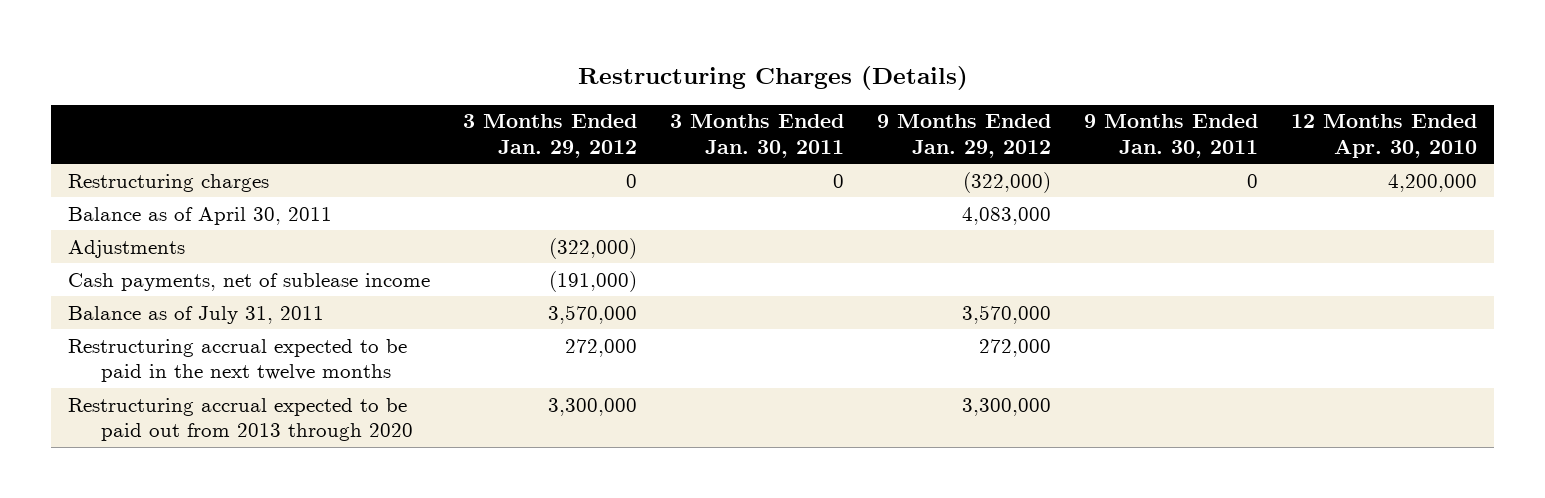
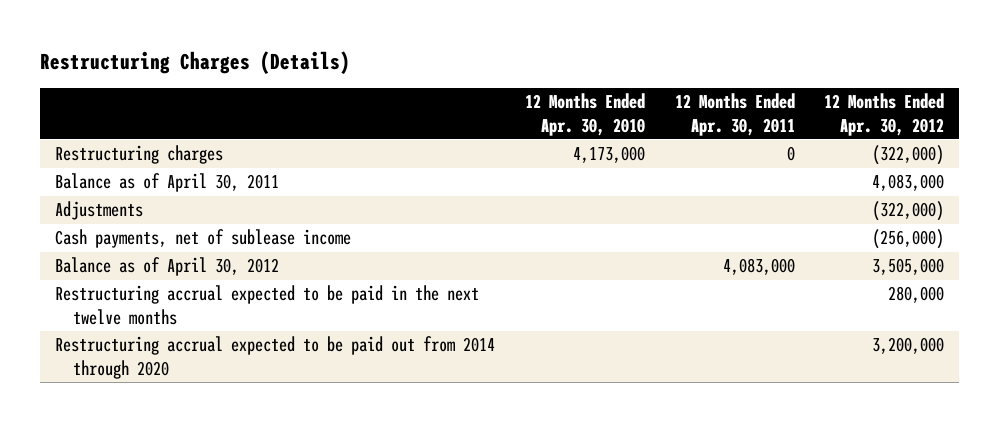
[462,114,637,158] 3 Months Ended Jan. 29, 2012 -> none
[670,114,845,158] 3 Months Ended Jan. 30, 2011 -> none
[877,114,1052,158] 9 Months Ended Jan. 29, 2012 -> none
[1084,114,1259,158] 9 Months Ended Jan. 30, 2011 -> none
none -> [674,93,795,136] 12 Months Ended Apr. 30, 2011
none -> [824,93,945,136] 12 Months Ended Apr. 30, 2012
[1388,173,1478,192] 4,200,000 -> [572,146,645,164] 4,173,000
[67,305,324,324] Balance as of July 31, 2011 -> [55,257,280,277] Balance as of April 30, 2012
[67,397,413,442] Restructuring accrual expected to be paid out from 2013 through 2020 -> [55,336,496,379] Restructuring accrual expected to be paid out from 2014 through 2020

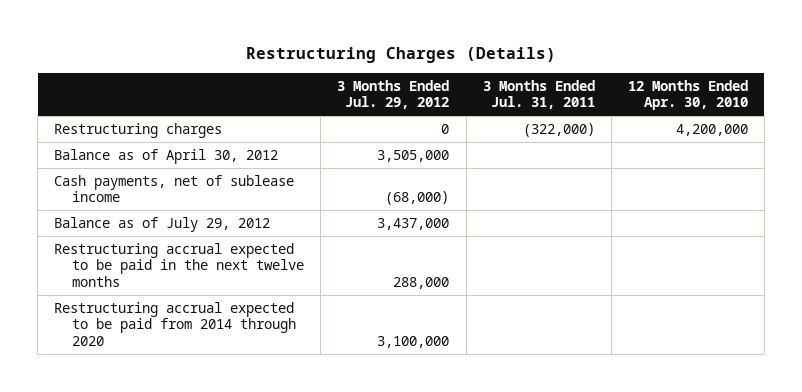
[674,93,795,136] 12 Months Ended Apr. 30, 2011 -> none
[824,93,945,136] 12 Months Ended Apr. 30, 2012 -> none
none -> [337,79,450,110] 3 Months Ended Jul. 29, 2012
none -> [482,79,595,110] 3 Months Ended Jul. 31, 2011
[55,173,280,193] Balance as of April 30, 2011 -> none
[55,201,144,221] Adjustments -> none
[572,146,645,164] 4,173,000 -> [675,124,748,137] 4,200,000
[55,229,352,249] Cash payments, net of sublease income -> [54,175,295,203] Cash payments, net of sublease income
none -> [54,217,271,233] Balance as of July 29, 2012
[55,336,496,379] Restructuring accrual expected to be paid out from 2014 through 2020 -> [54,302,297,346] Restructuring accrual expected to be paid from 2014 through 2020

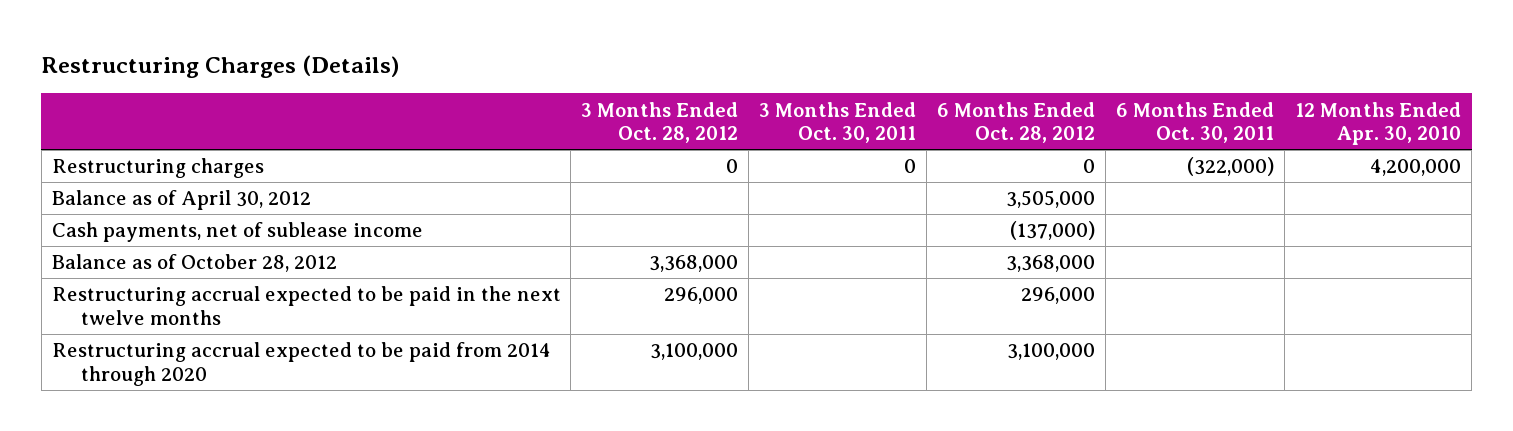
[337,79,450,110] 3 Months Ended Jul. 29, 2012 -> none
[482,79,595,110] 3 Months Ended Jul. 31, 2011 -> none
none -> [581,101,739,144] 3 Months Ended Oct. 28, 2012
none -> [759,101,917,144] 3 Months Ended Oct. 30, 2011
none -> [937,101,1096,144] 6 Months Ended Oct. 28, 2012
none -> [1116,101,1275,144] 6 Months Ended Oct. 30, 2011
[54,217,271,233] Balance as of July 29, 2012 -> [51,254,337,273] Balance as of October 28, 2012

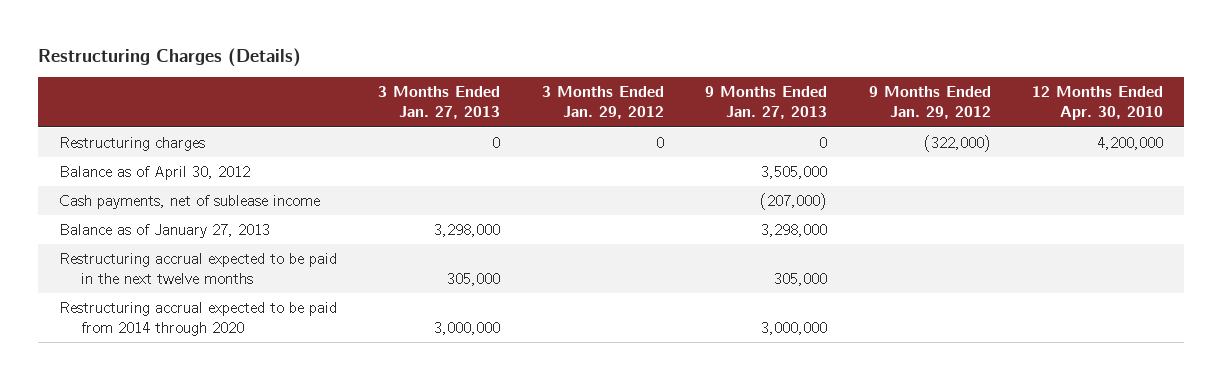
[581,101,739,144] 3 Months Ended Oct. 28, 2012 -> none
[759,101,917,144] 3 Months Ended Oct. 30, 2011 -> none
[937,101,1096,144] 6 Months Ended Oct. 28, 2012 -> none
[1116,101,1275,144] 6 Months Ended Oct. 30, 2011 -> none
none -> [378,86,501,120] 3 Months Ended Jan. 27, 2013
none -> [541,86,664,120] 3 Months Ended Jan. 29, 2012
none -> [705,86,828,120] 9 Months Ended Jan. 27, 2013
none -> [868,86,991,120] 9 Months Ended Jan. 29, 2012
[51,254,337,273] Balance as of October 28, 2012 -> [58,223,270,238] Balance as of January 27, 2013

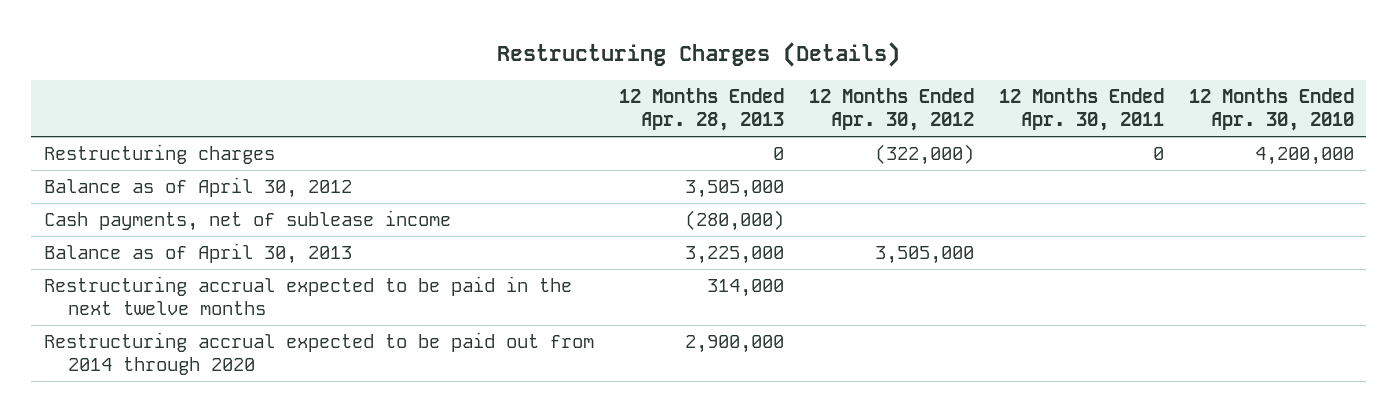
[378,86,501,120] 3 Months Ended Jan. 27, 2013 -> none
[541,86,664,120] 3 Months Ended Jan. 29, 2012 -> none
[705,86,828,120] 9 Months Ended Jan. 27, 2013 -> none
[868,86,991,120] 9 Months Ended Jan. 29, 2012 -> none
none -> [618,88,784,132] 12 Months Ended Apr. 28, 2013
none -> [808,88,974,132] 12 Months Ended Apr. 30, 2012
none -> [998,88,1164,132] 12 Months Ended Apr. 30, 2011
[58,223,270,238] Balance as of January 27, 2013 -> [43,243,352,265] Balance as of April 30, 2013
[58,301,337,336] Restructuring accrual expected to be paid from 2014 through 2020 -> [43,332,594,376] Restructuring accrual expected to be paid out from 2014 through 2020

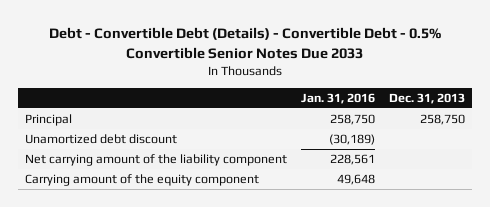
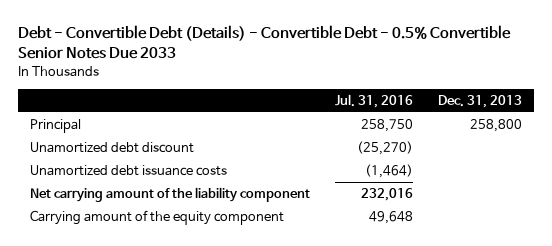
[300,92,375,104] Jan. 31, 2016 -> none
none -> [334,94,413,109] Jul. 31, 2016
[419,114,465,126] 258,750 -> [469,119,522,133] 258,800
none -> [30,165,228,177] Unamortized debt issuance costs

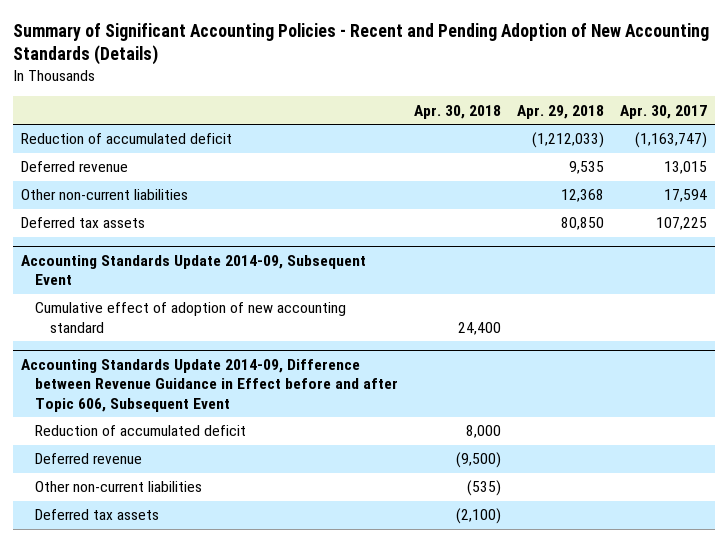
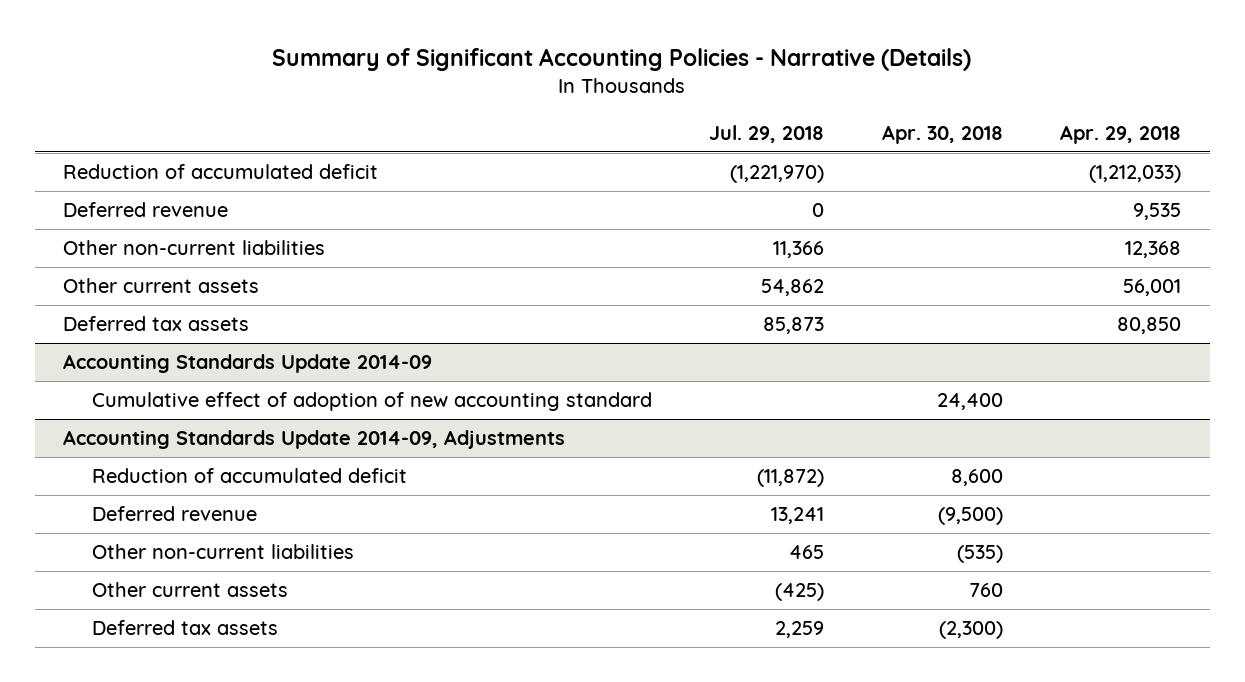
[13,22,710,66] Summary of Significant Accounting Policies - Recent and Pending Adoption of New Accounting Standards (Details) -> [272,48,972,72] Summary of Significant Accounting Policies - Narrative (Details)
[619,104,707,119] Apr. 30, 2017 -> none
none -> [709,124,825,143] Jul. 29, 2018
none -> [63,278,260,294] Other current assets
[20,254,366,286] Accounting Standards Update 2014-09, Subsequent Event -> [63,354,433,374] Accounting Standards Update 2014-09
[20,358,399,412] Accounting Standards Update 2014-09, Difference between Revenue Guidance in Effect before and after Topic 606, Subsequent Event -> [63,430,566,450] Accounting Standards Update 2014-09, Adjustments
[466,425,502,439] 8,000 -> [950,469,1003,487] 8,600
none -> [91,582,288,598] Other current assets
[456,508,502,525] (2,100) -> [938,621,1003,640] (2,300)

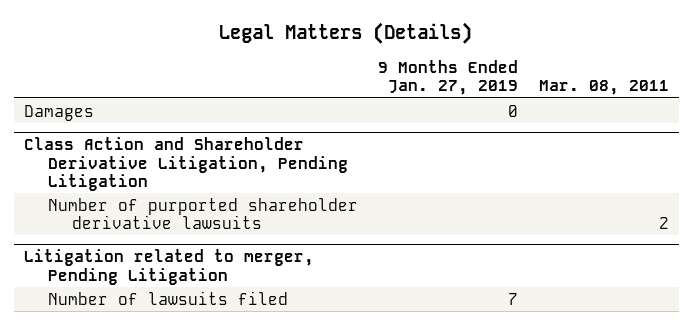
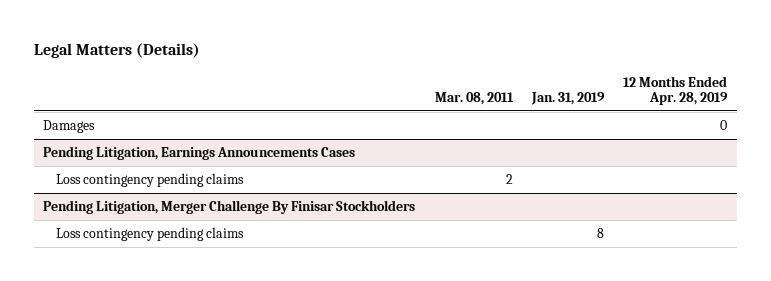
[378,59,519,96] 9 Months Ended Jan. 27, 2019 -> none
none -> [530,92,605,106] Jan. 31, 2019
none -> [623,75,729,106] 12 Months Ended Apr. 28, 2019
[23,136,348,192] Class Action and Shareholder Derivative Litigation, Pending Litigation -> none
[47,197,358,230] Number of purported shareholder derivative lawsuits -> none
[23,248,314,285] Litigation related to merger, Pending Litigation -> none
[47,290,288,305] Number of lawsuits filed -> none
none -> [43,145,356,160] Pending Litigation, Earnings Announcements Cases
none -> [56,172,245,187] Loss contingency pending claims
none -> [43,199,416,214] Pending Litigation, Merger Challenge By Finisar Stockholders
none -> [56,226,245,241] Loss contingency pending claims

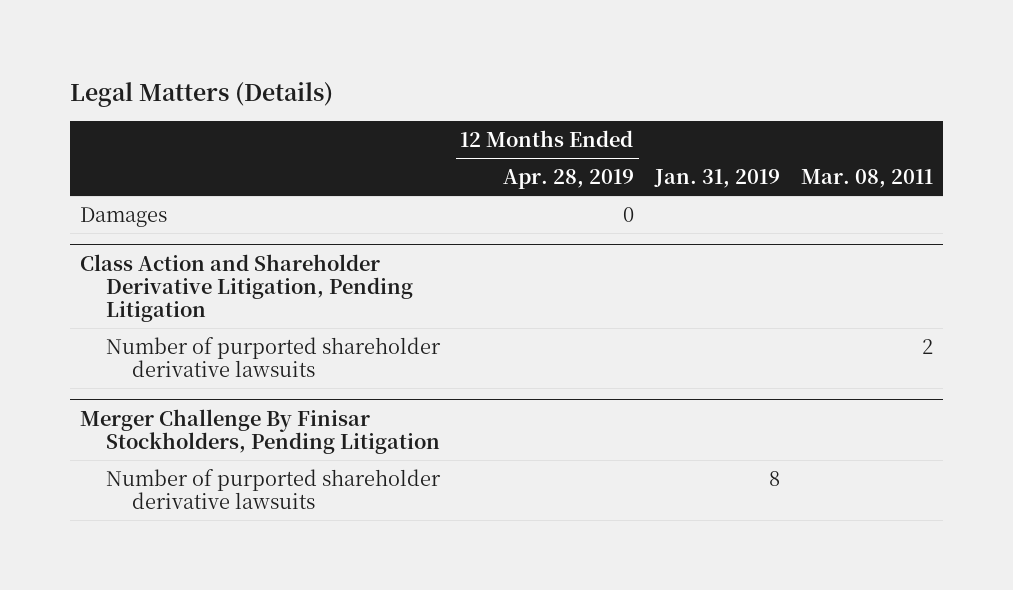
[43,145,356,160] Pending Litigation, Earnings Announcements Cases -> none
[56,172,245,187] Loss contingency pending claims -> none
none -> [80,253,414,322] Class Action and Shareholder Derivative Litigation, Pending Litigation
none -> [106,336,442,378] Number of purported shareholder derivative lawsuits
[43,199,416,214] Pending Litigation, Merger Challenge By Finisar Stockholders -> [80,408,441,454] Merger Challenge By Finisar Stockholders, Pending Litigation
[56,226,245,241] Loss contingency pending claims -> [106,468,442,510] Number of purported shareholder derivative lawsuits

